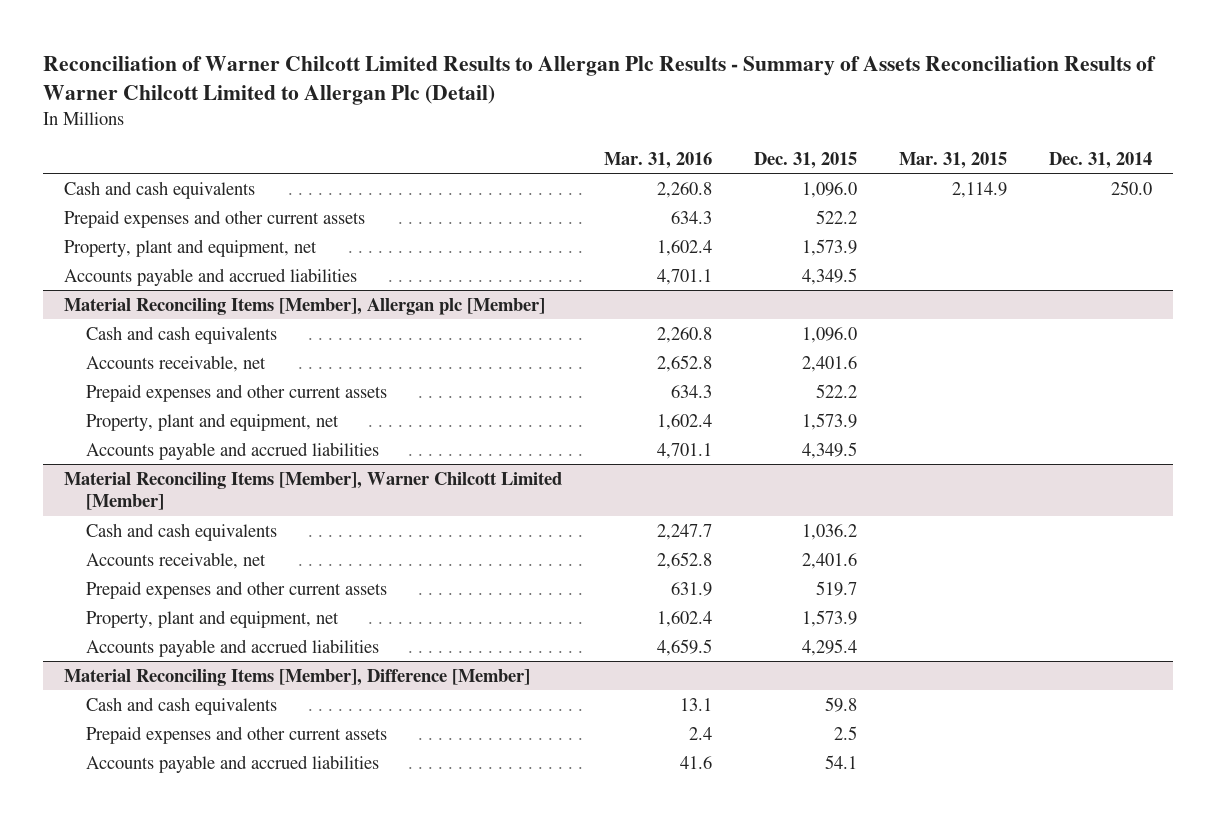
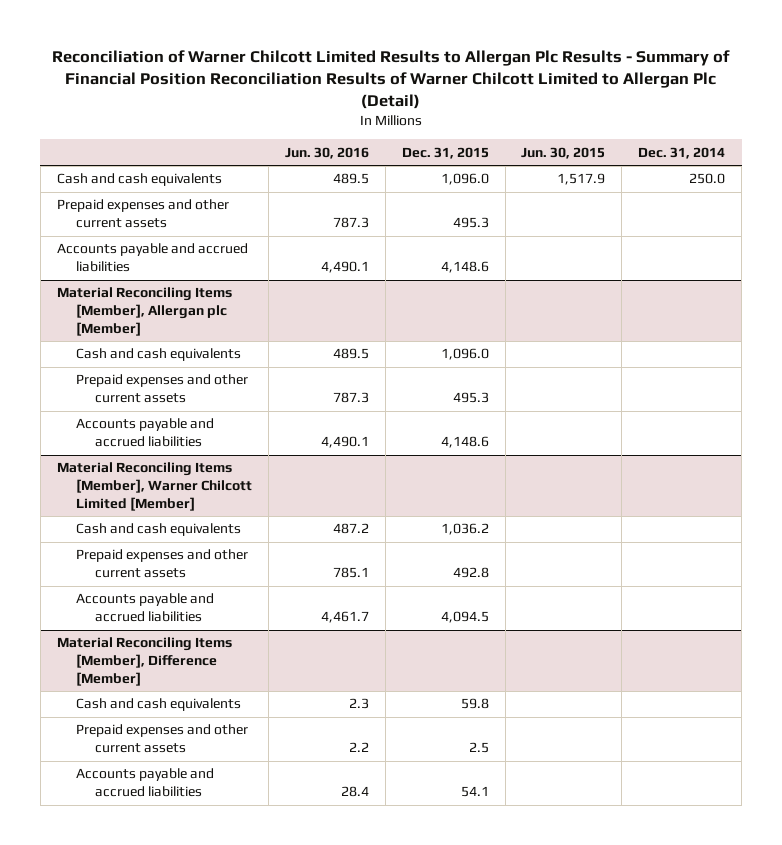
[42,56,1156,106] Reconciliation of Warner Chilcott Limited Results to Allergan Plc Results - Summary of Assets Reconciliation Results of Warner Chilcott Limited to Allergan Plc (Detail) -> [52,50,731,110] Reconciliation of Warner Chilcott Limited Results to Allergan Plc Results - Summary of Financial Position Reconciliation Results of Warner Chilcott Limited to Allergan Plc (Detail)
[603,151,712,169] Mar. 31, 2016 -> none
[898,151,1007,169] Mar. 31, 2015 -> none
none -> [284,146,369,159] Jun. 30, 2016
none -> [521,146,606,159] Jun. 30, 2015
[63,238,317,257] Property, plant and equipment, net -> none
[815,209,857,224] 522.2 -> [452,217,489,229] 495.3
[801,267,857,285] 4,349.5 -> [440,261,489,274] 4,148.6
[86,354,267,372] Accounts receivable, net -> none
[86,412,340,431] Property, plant and equipment, net -> none
[815,383,857,398] 522.2 -> [452,392,489,404] 495.3
[801,441,857,459] 4,349.5 -> [440,436,489,449] 4,148.6
[86,551,267,569] Accounts receivable, net -> none
[86,609,340,628] Property, plant and equipment, net -> none
[815,580,857,596] 519.7 -> [452,567,489,579] 492.8
[801,638,857,656] 4,295.4 -> [440,611,489,624] 4,094.5

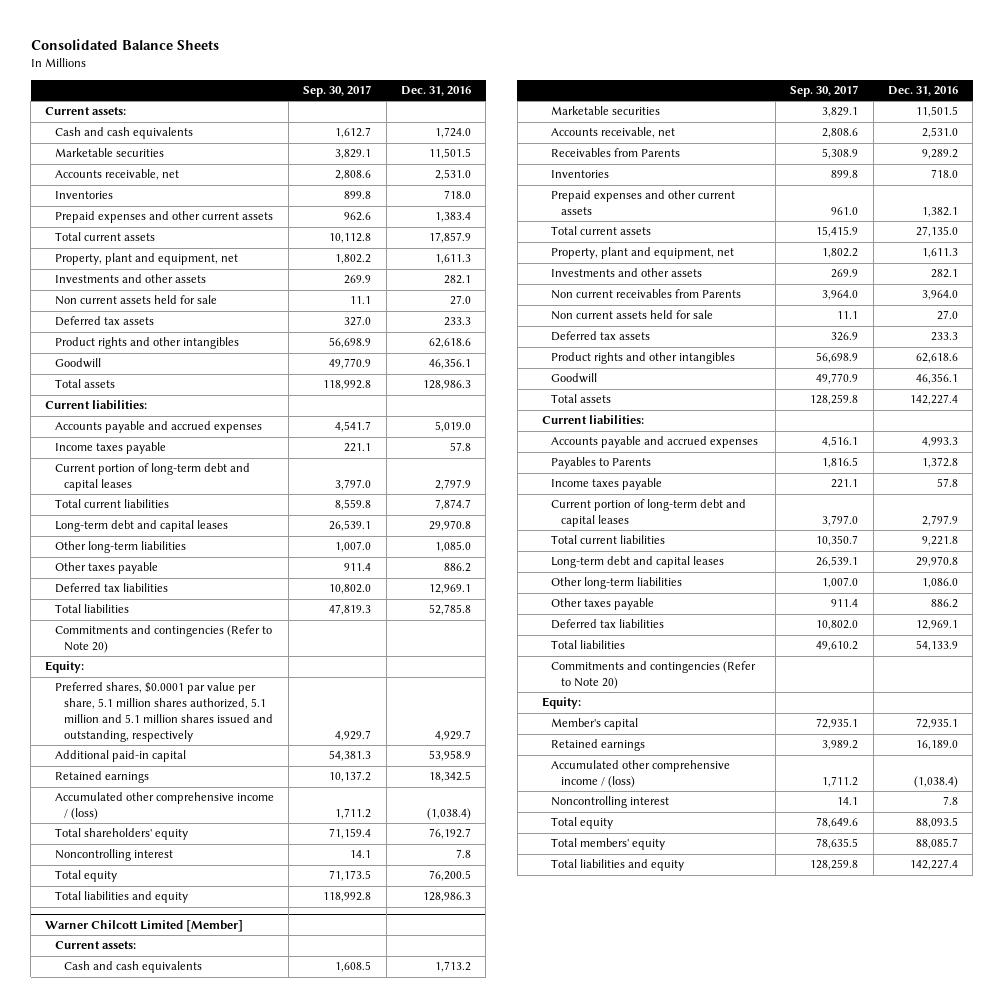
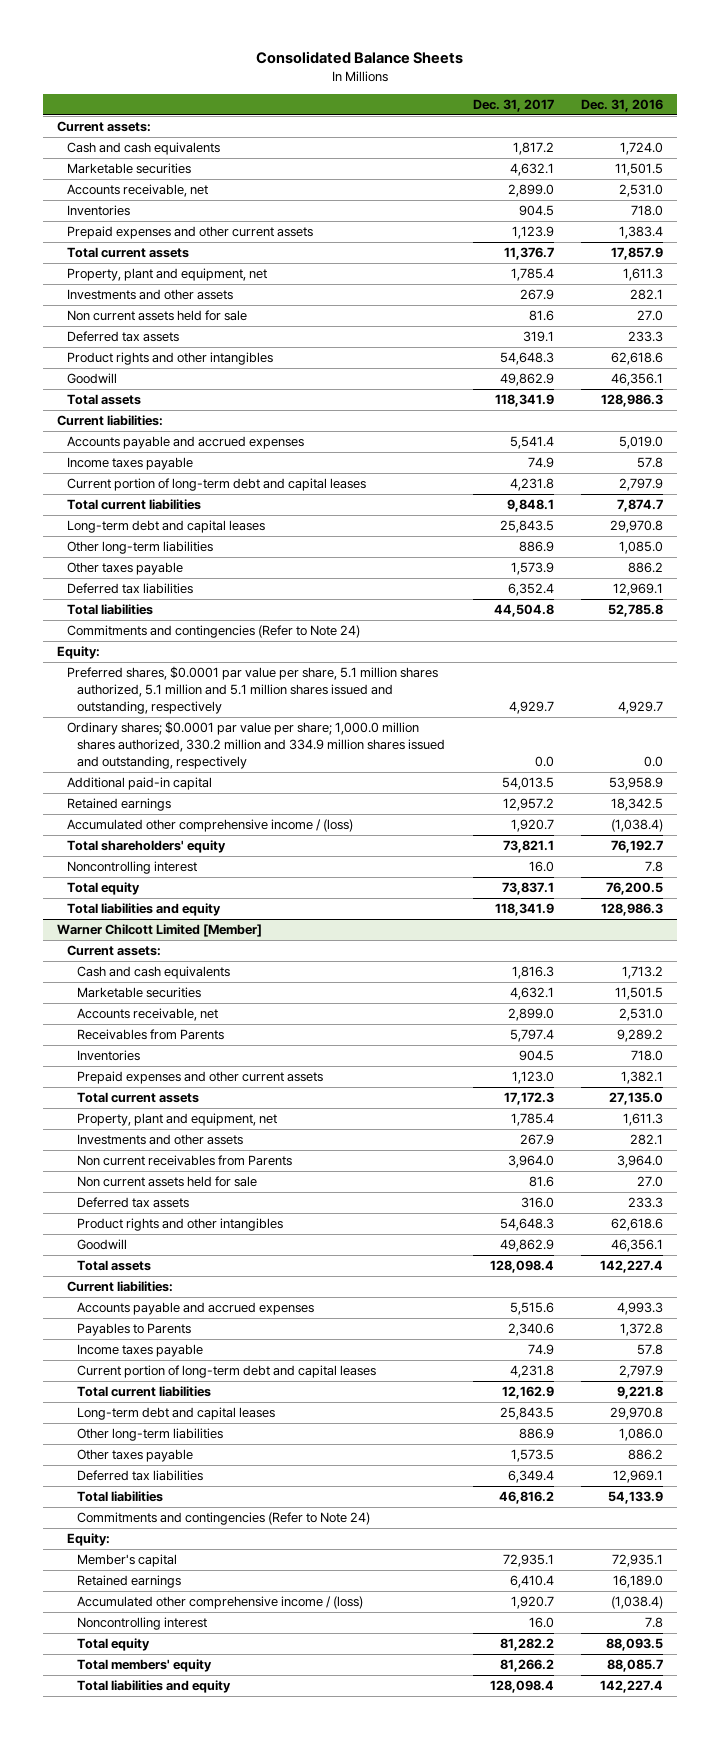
[303,85,372,98] Sep. 30, 2017 -> none
none -> [472,98,554,112] Dec. 31, 2017
[54,625,272,654] Commitments and contingencies (Refer to Note 20) -> [66,625,360,639] Commitments and contingencies (Refer to Note 24)
none -> [66,721,446,769] Ordinary shares; $0.0001 par value per share; 1,000.0 million shares authorized, 330.2 million and 334.9 million shares issued and outstanding, respectively
[551,661,757,690] Commitments and contingencies (Refer to Note 20) -> [77,1512,371,1526] Commitments and contingencies (Refer to Note 24)

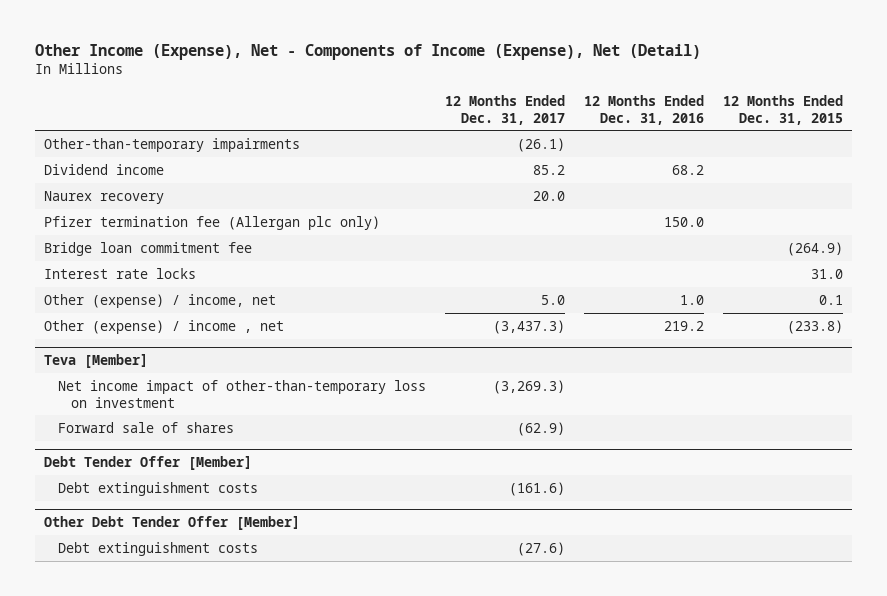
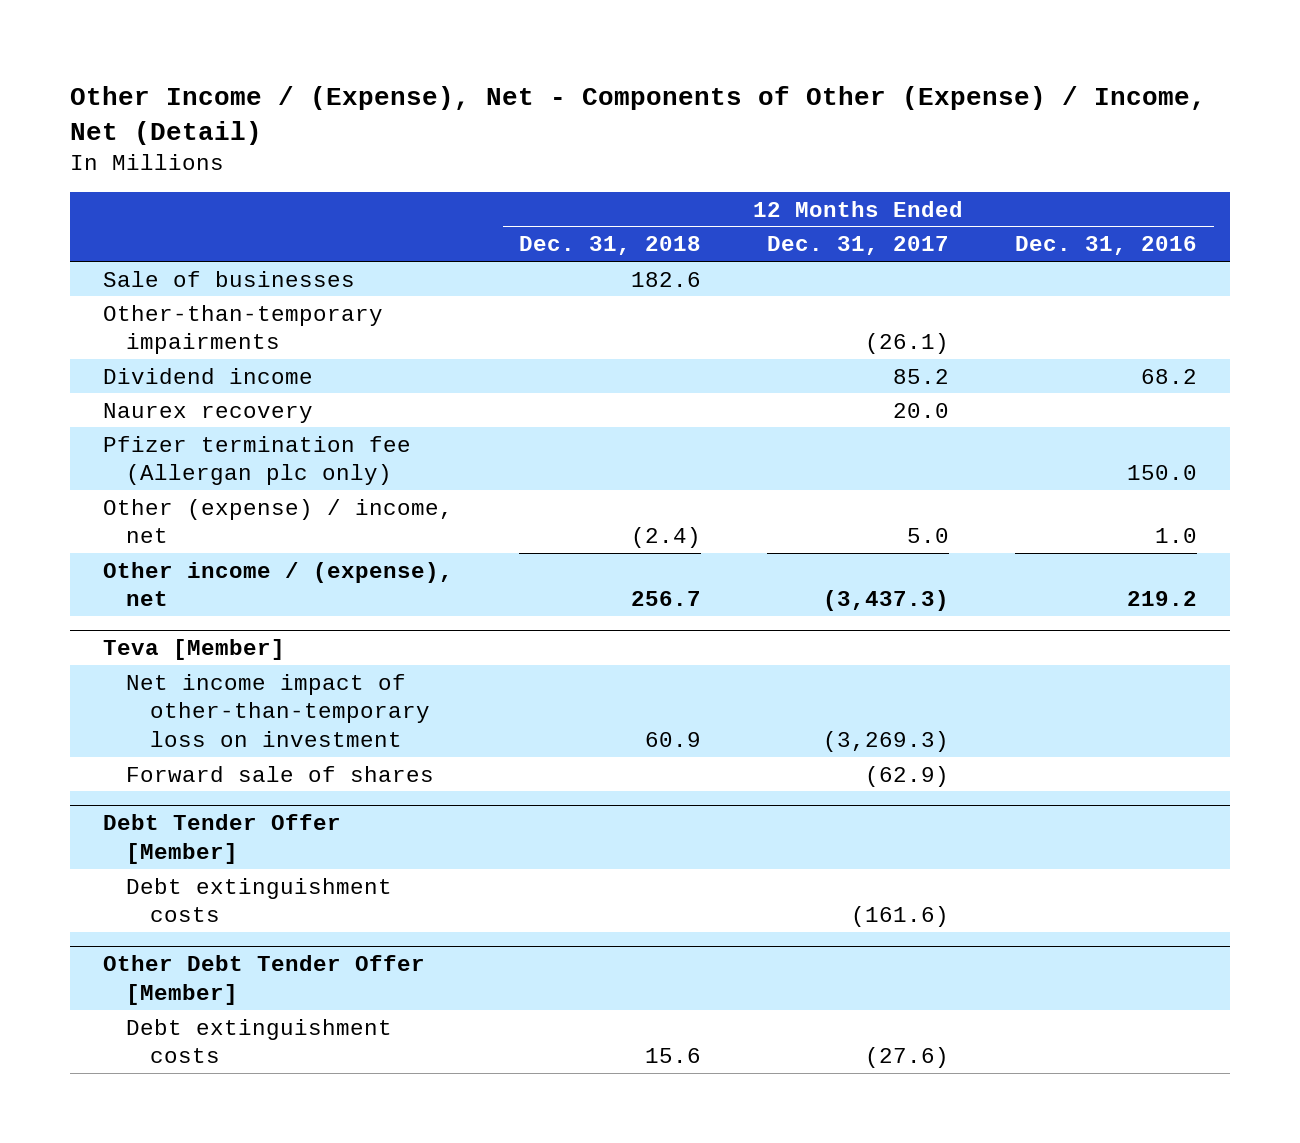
[34,43,701,60] Other Income (Expense), Net - Components of Income (Expense), Net (Detail) -> [69,85,1206,145] Other Income / (Expense), Net - Components of Other (Expense) / Income, Net (Detail)
[722,94,843,125] 12 Months Ended Dec. 31, 2015 -> none
none -> [519,236,702,256] Dec. 31, 2018
none -> [102,270,355,287] Sale of businesses
[44,241,253,256] Bridge loan commitment fee -> none
[44,267,197,279] Interest rate locks -> none
[44,319,285,334] Other (expense) / income , net -> [102,561,453,607] Other income / (expense), net

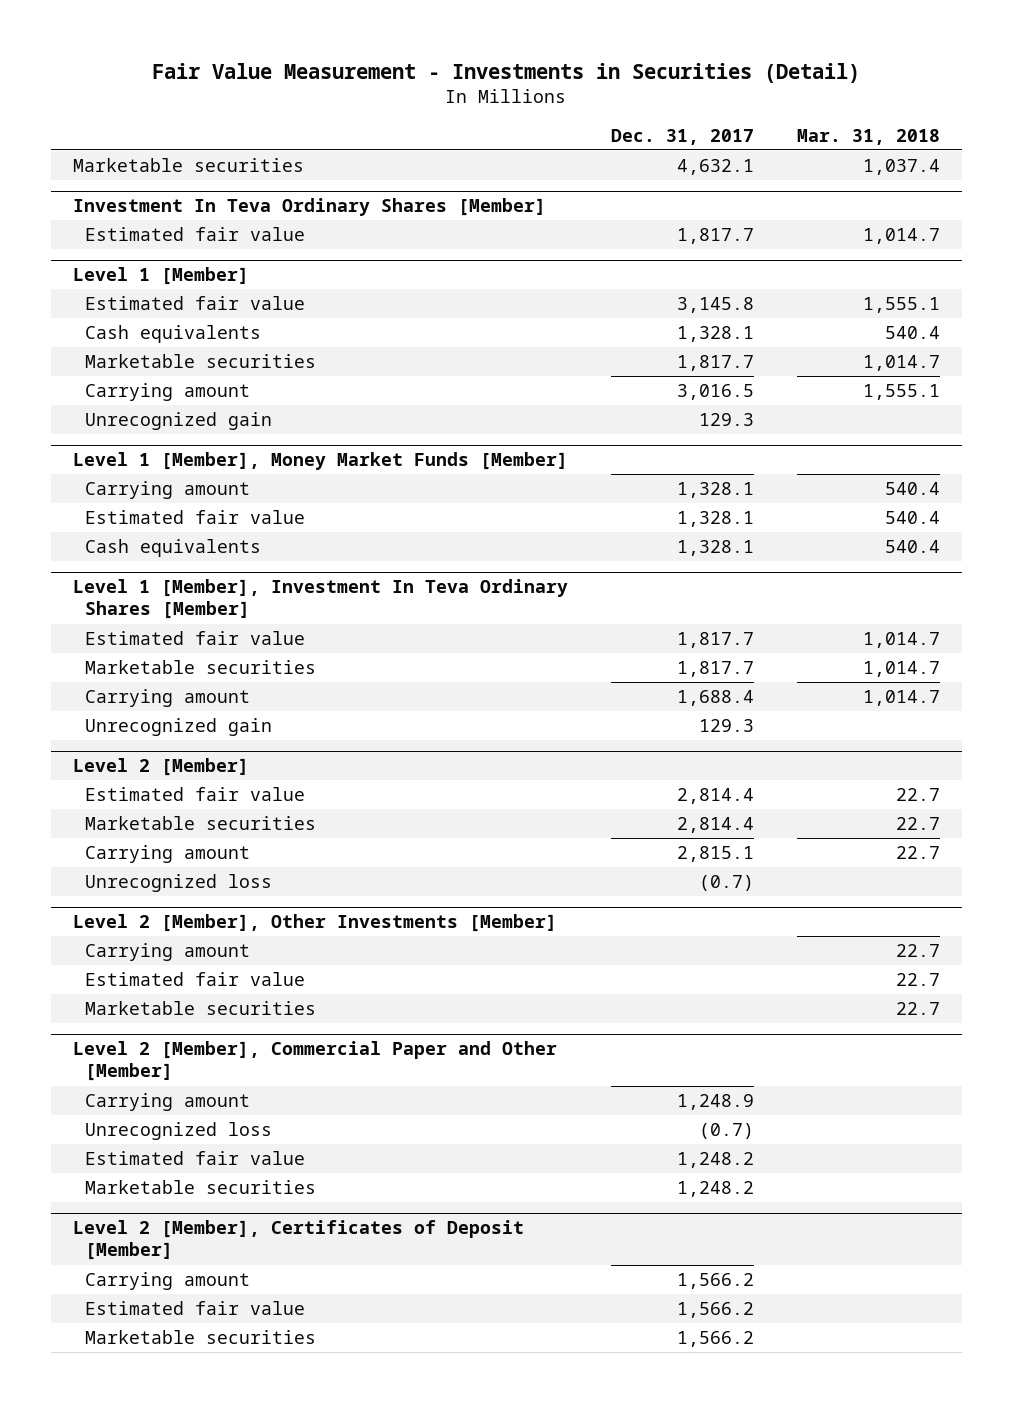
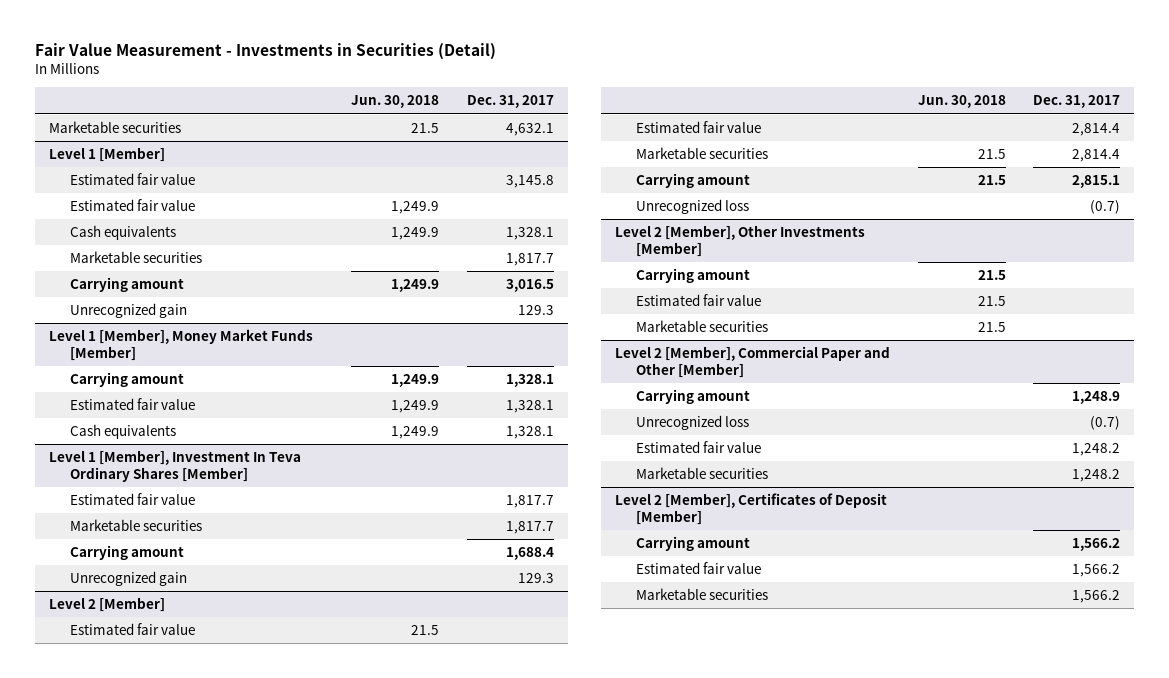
[797,128,941,145] Mar. 31, 2018 -> none
none -> [351,95,440,109] Jun. 30, 2018
[72,198,546,217] Investment In Teva Ordinary Shares [Member] -> none
[85,226,306,241] Estimated fair value -> none
none -> [69,199,195,212] Estimated fair value
none -> [69,623,195,636] Estimated fair value

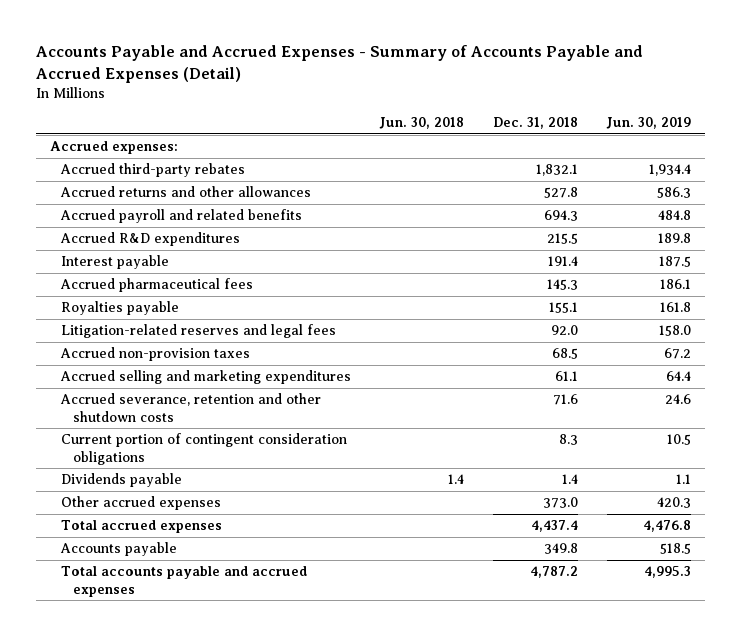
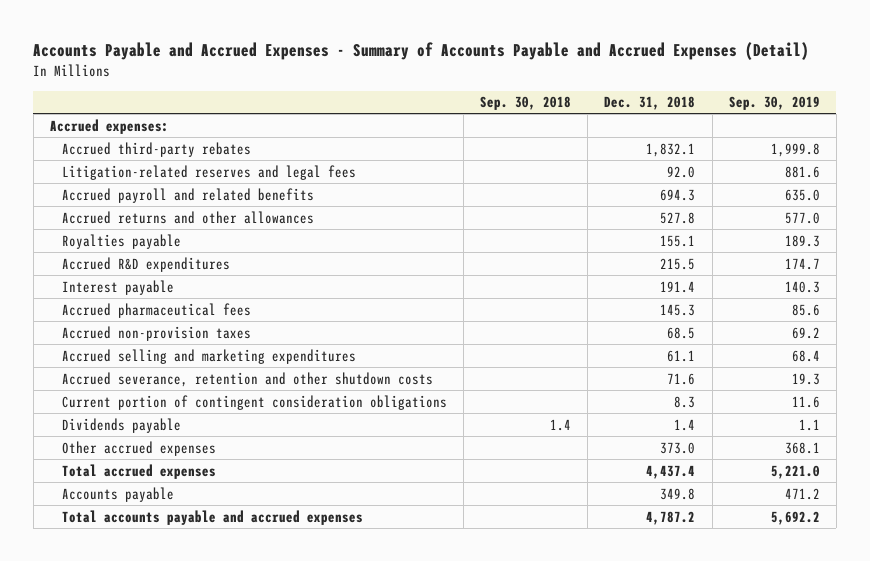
[379,117,465,130] Jun. 30, 2018 -> none
[606,117,692,130] Jun. 30, 2019 -> none
none -> [480,96,572,111] Sep. 30, 2018
none -> [728,96,820,111] Sep. 30, 2019
[61,324,337,339] Litigation-related reserves and legal fees -> [62,164,357,180] Litigation-related reserves and legal fees
[60,186,312,198] Accrued returns and other allowances -> [62,210,315,224] Accrued returns and other allowances
[61,301,180,316] Royalties payable -> [62,233,182,249] Royalties payable

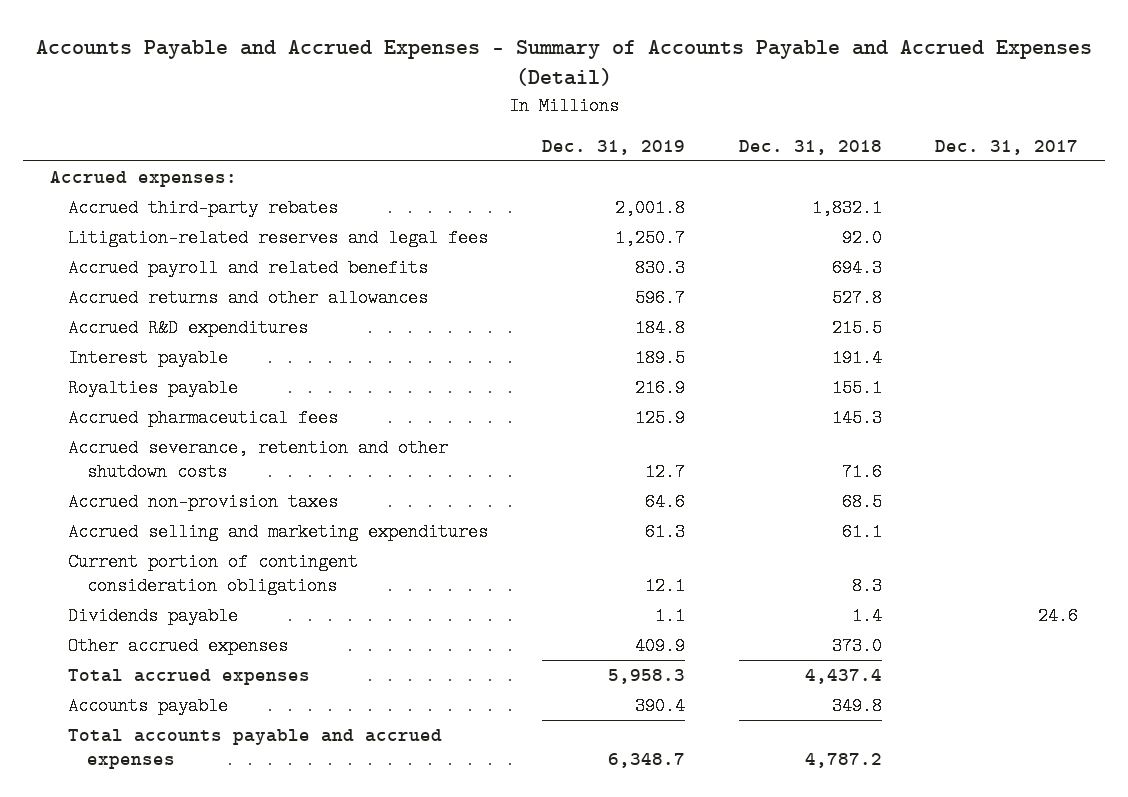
[480,96,572,111] Sep. 30, 2018 -> none
[728,96,820,111] Sep. 30, 2019 -> none
none -> [542,140,686,156] Dec. 31, 2019
none -> [935,140,1079,156] Dec. 31, 2017
[62,233,182,249] Royalties payable -> [68,379,239,398] Royalties payable
[62,371,434,387] Accrued severance, retention and other shutdown costs -> [68,439,449,482] Accrued severance, retention and other shutdown costs

